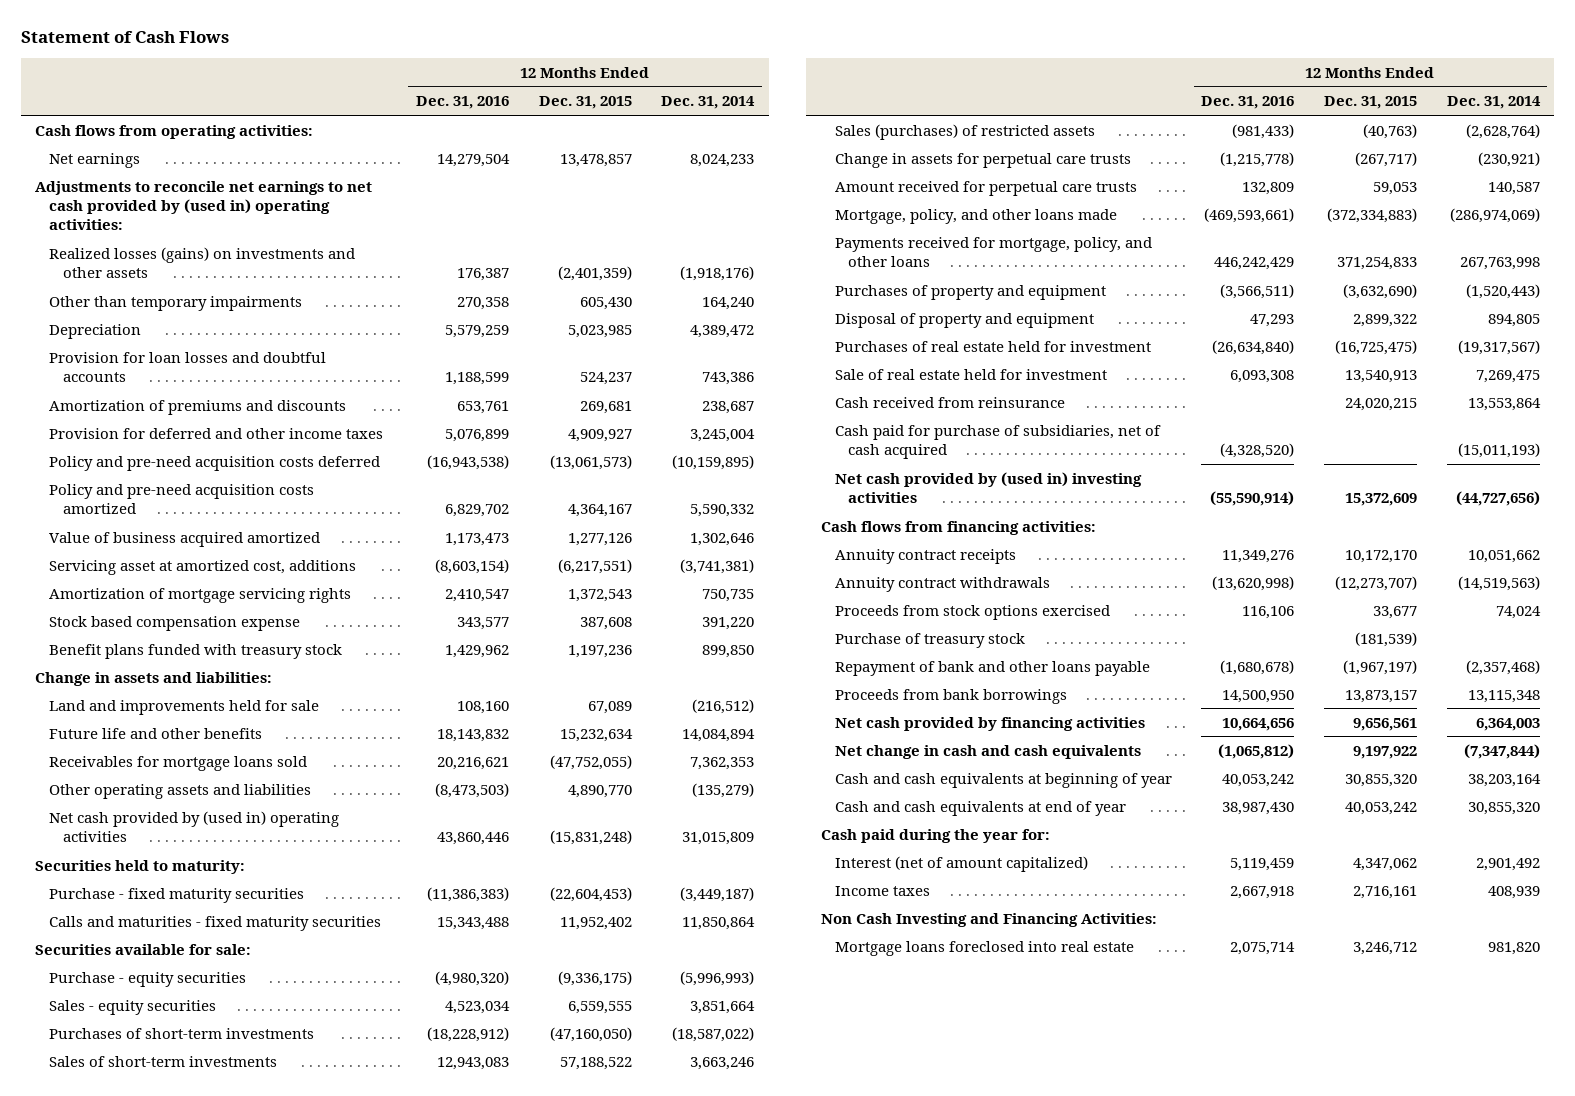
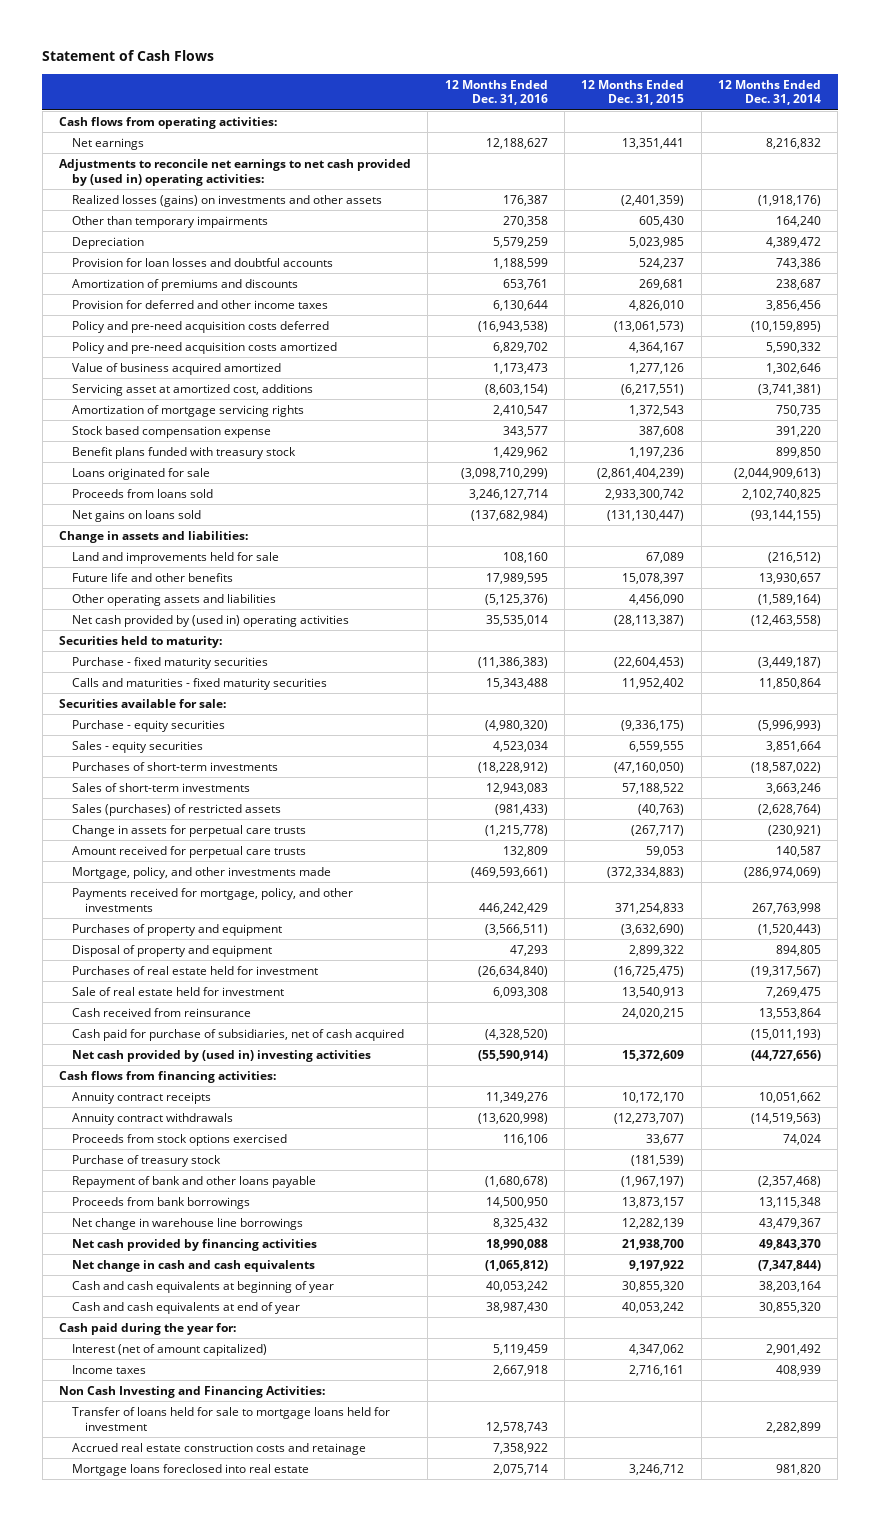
[436,153,510,167] 14,279,504 -> [485,138,548,150] 12,188,627
[559,153,632,167] 13,478,857 -> [622,138,685,150] 13,351,441
[690,153,755,167] 8,024,233 -> [765,138,821,150] 8,216,832
[444,428,509,442] 5,076,899 -> [492,300,548,312] 6,130,644
[567,428,632,442] 4,909,927 -> [629,300,685,312] 4,826,010
[690,428,756,442] 3,245,004 -> [765,300,821,312] 3,856,456
none -> [71,468,210,481] Loans originated for sale
none -> [71,489,213,499] Proceeds from loans sold
none -> [71,510,201,523] Net gains on loans sold
[49,755,308,771] Receivables for mortgage loans sold -> none
[436,728,509,742] 18,143,832 -> [485,573,548,585] 17,989,595
[559,728,633,742] 15,232,634 -> [622,573,685,585] 15,078,397
[682,728,756,742] 14,084,894 -> [758,573,821,585] 13,930,657
[434,782,509,798] (8,473,503) -> [484,594,548,606] (5,125,376)
[567,784,632,798] 4,890,770 -> [629,594,685,606] 4,456,090
[692,782,755,798] (135,279) -> [757,594,821,606] (1,589,164)
[436,831,509,845] 43,860,446 -> [485,615,548,627] 35,535,014
[549,829,632,845] (15,831,248) -> [614,615,685,627] (28,113,387)
[682,831,755,845] 31,015,809 -> [750,615,821,627] (12,463,558)
[834,208,1117,224] Mortgage, policy, and other loans made -> [71,867,331,880] Mortgage, policy, and other investments made
[834,236,1152,267] Payments received for mortgage, policy, and other loans -> [71,888,353,912] Payments received for mortgage, policy, and other investments
none -> [71,1218,303,1231] Net change in warehouse line borrowings
[1222,717,1295,731] 10,664,656 -> [485,1239,548,1251] 18,990,088
[1352,717,1417,731] 9,656,561 -> [622,1239,685,1251] 21,938,700
[1475,717,1540,731] 6,364,003 -> [758,1239,821,1251] 49,843,370
none -> [71,1407,390,1431] Transfer of loans held for sale to mortgage loans held for investment
none -> [71,1443,366,1456] Accrued real estate construction costs and retainage

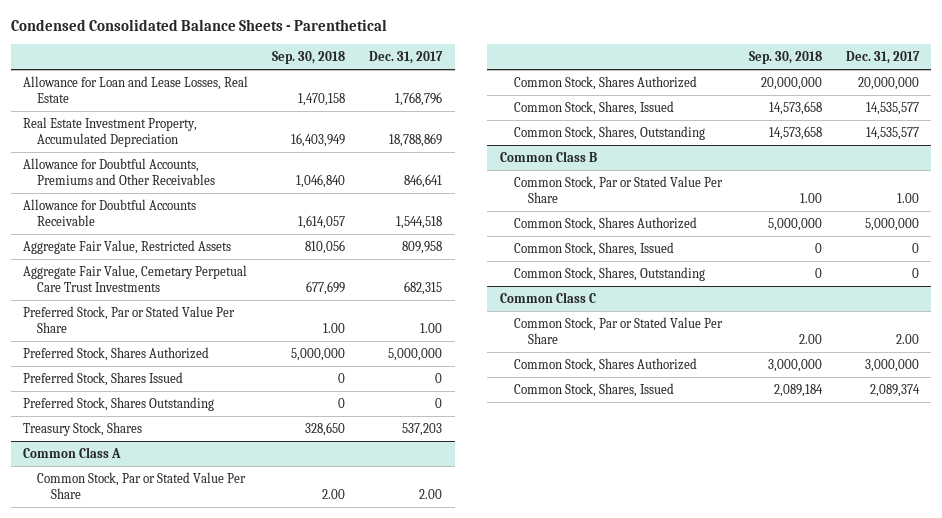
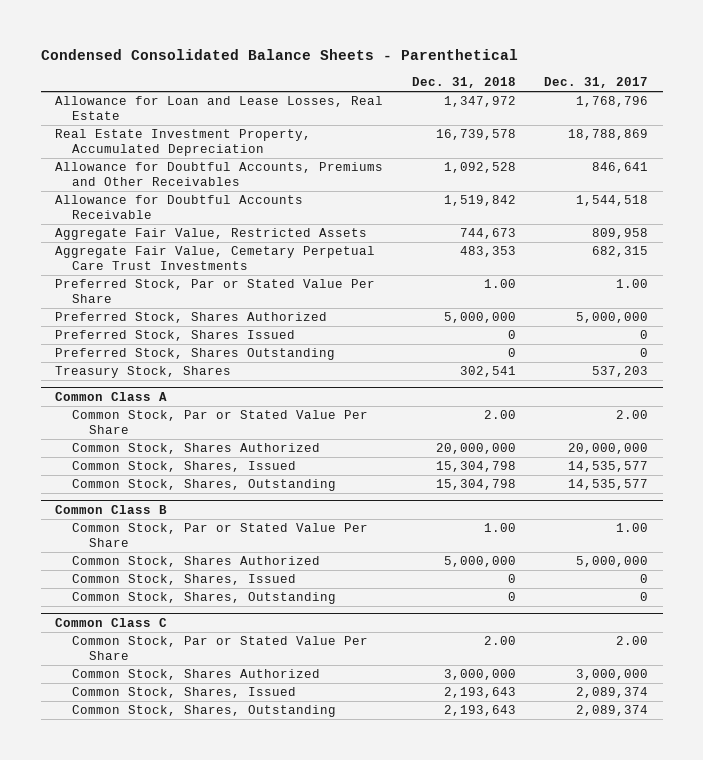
[272,51,346,65] Sep. 30, 2018 -> none
none -> [411,77,516,89] Dec. 31, 2018
none -> [72,705,337,718] Common Stock, Shares, Outstanding

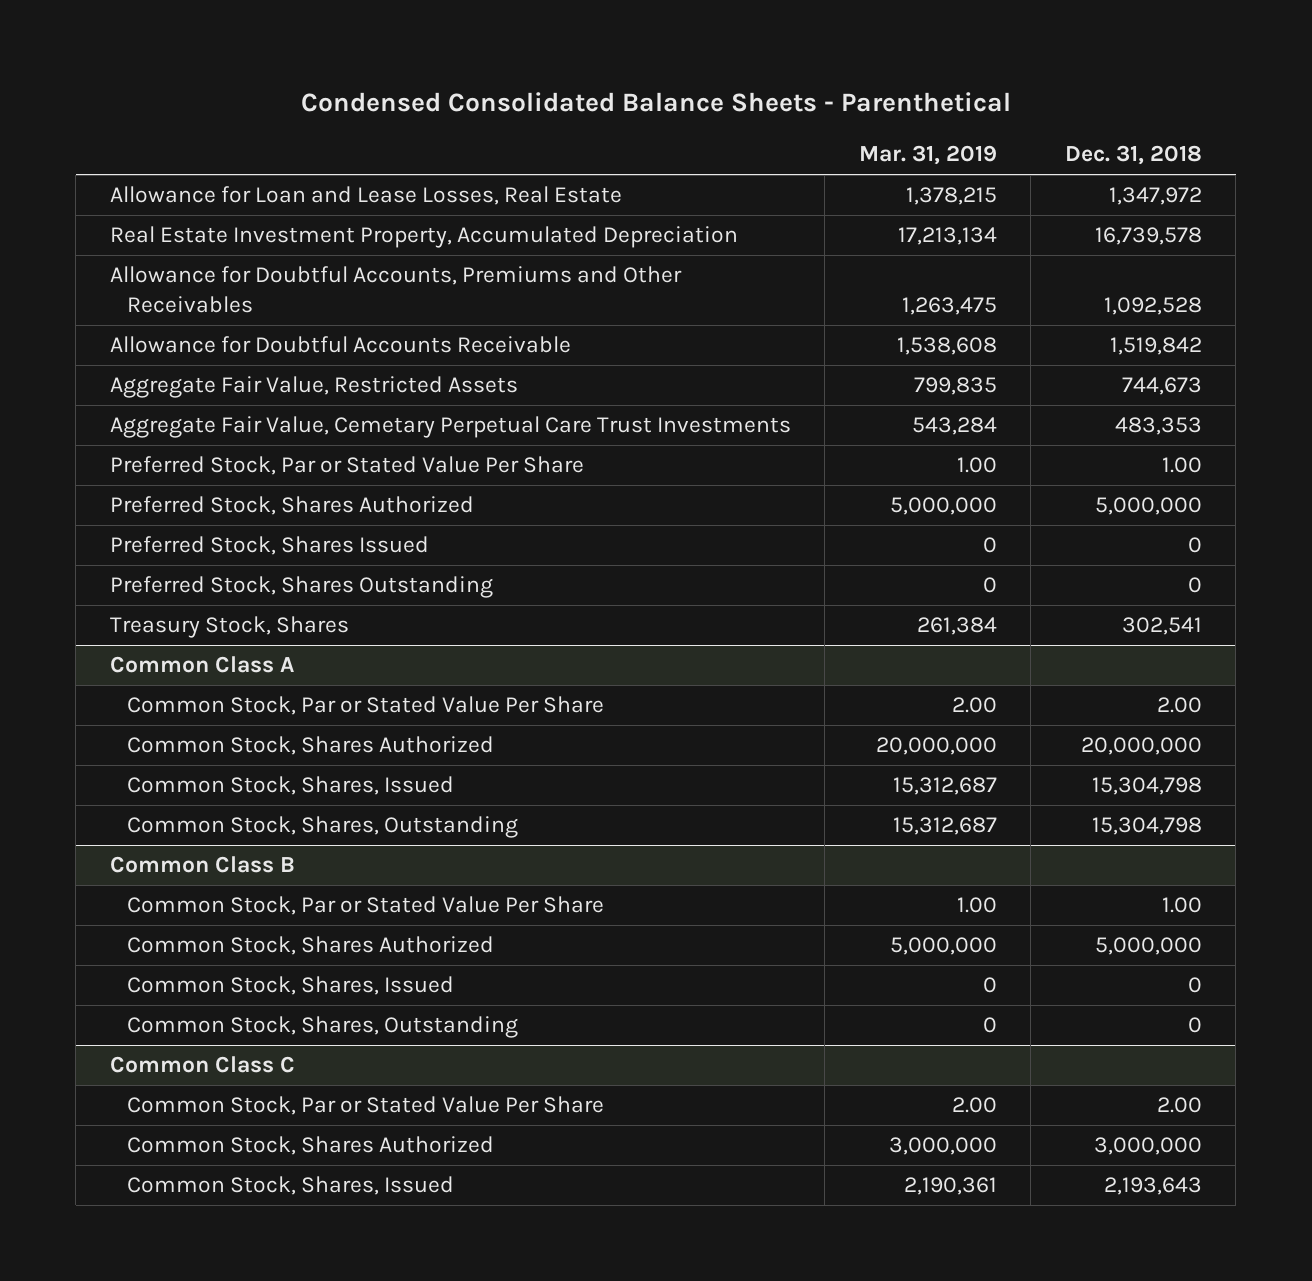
[544,77,649,89] Dec. 31, 2017 -> none
none -> [858,145,997,166] Mar. 31, 2019
[72,705,337,718] Common Stock, Shares, Outstanding -> none

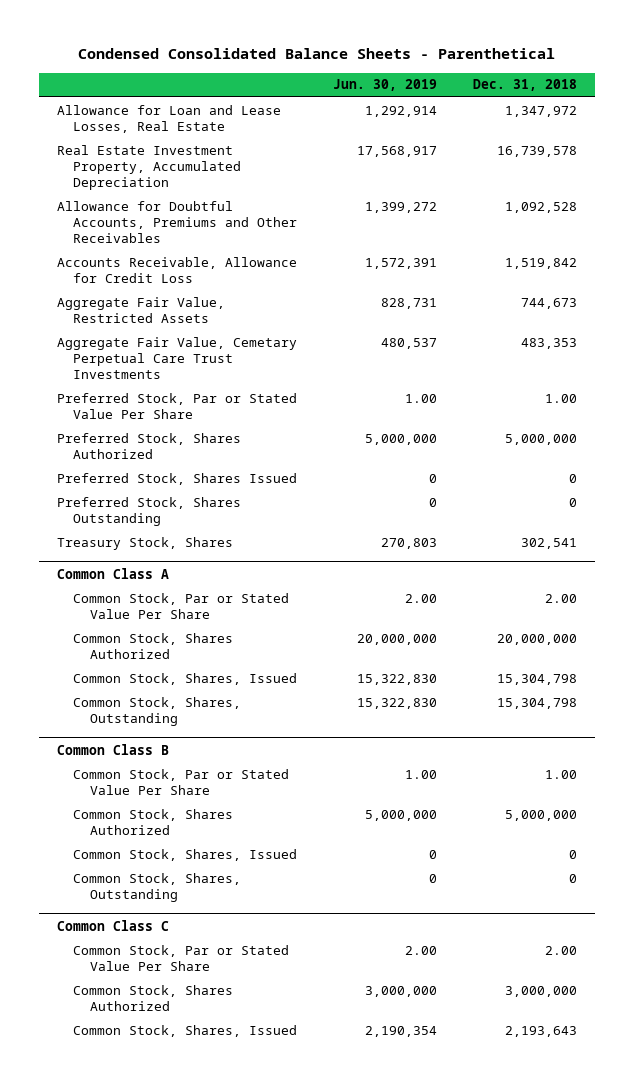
[858,145,997,166] Mar. 31, 2019 -> none
none -> [333,79,438,92] Jun. 30, 2019
[109,336,571,354] Allowance for Doubtful Accounts Receivable -> [57,256,298,283] Accounts Receivable, Allowance for Credit Loss

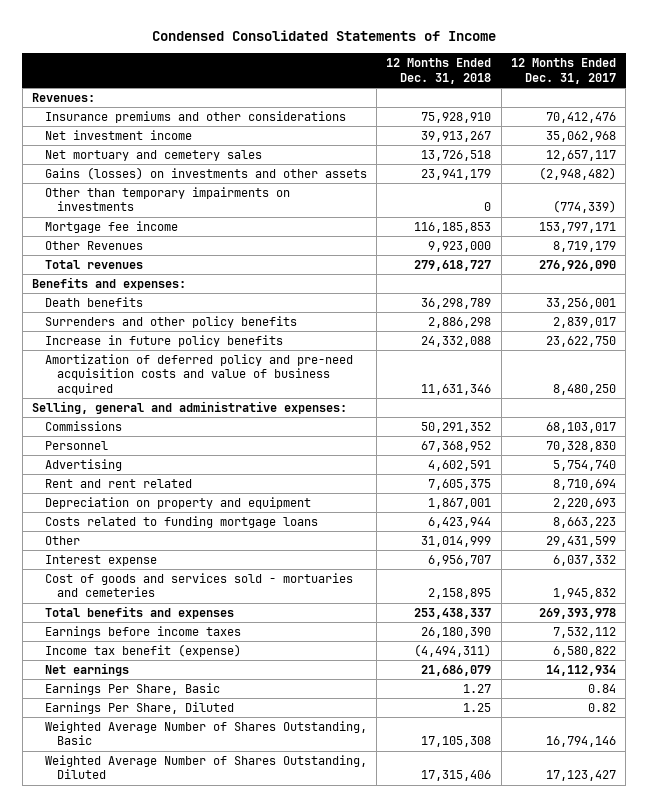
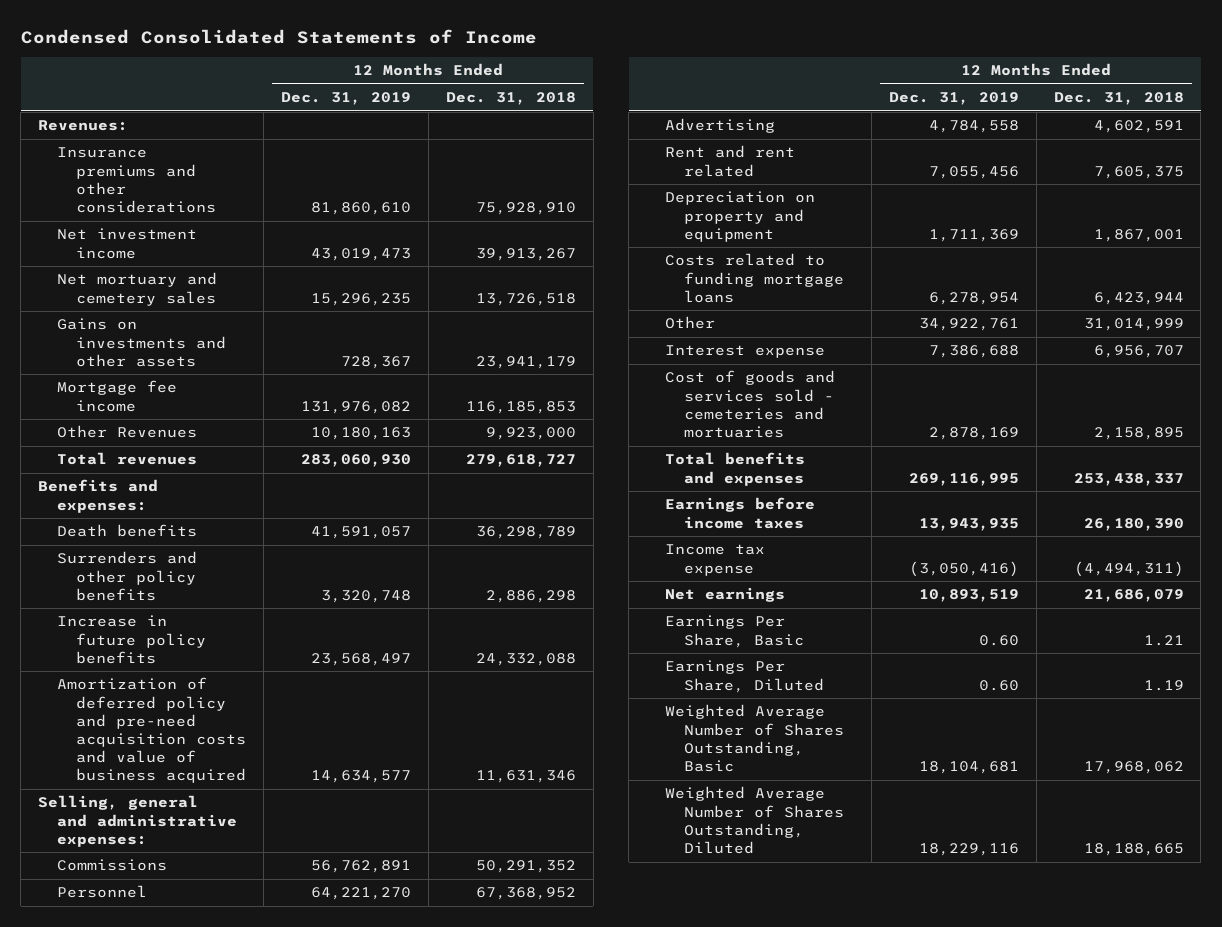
[510,58,616,84] 12 Months Ended Dec. 31, 2017 -> none
none -> [280,92,411,106] Dec. 31, 2019
[44,187,290,212] Other than temporary impairments on investments -> none
[44,167,367,181] Gains (losses) on investments and other assets -> [56,318,226,367] Gains on investments and other assets
[44,573,353,598] Cost of goods and services sold - mortuaries and cemeteries -> [664,370,835,439] Cost of goods and services sold - cemeteries and mortuaries
[44,644,241,658] Income tax benefit (expense) -> [664,544,765,576] Income tax expense
[463,684,492,694] 1.27 -> [1143,634,1184,646] 1.21
[463,703,492,713] 1.25 -> [1143,679,1184,691] 1.19
[421,736,492,748] 17,105,308 -> [1083,761,1184,775] 17,968,062
[421,770,492,782] 17,315,406 -> [1083,843,1184,857] 18,188,665

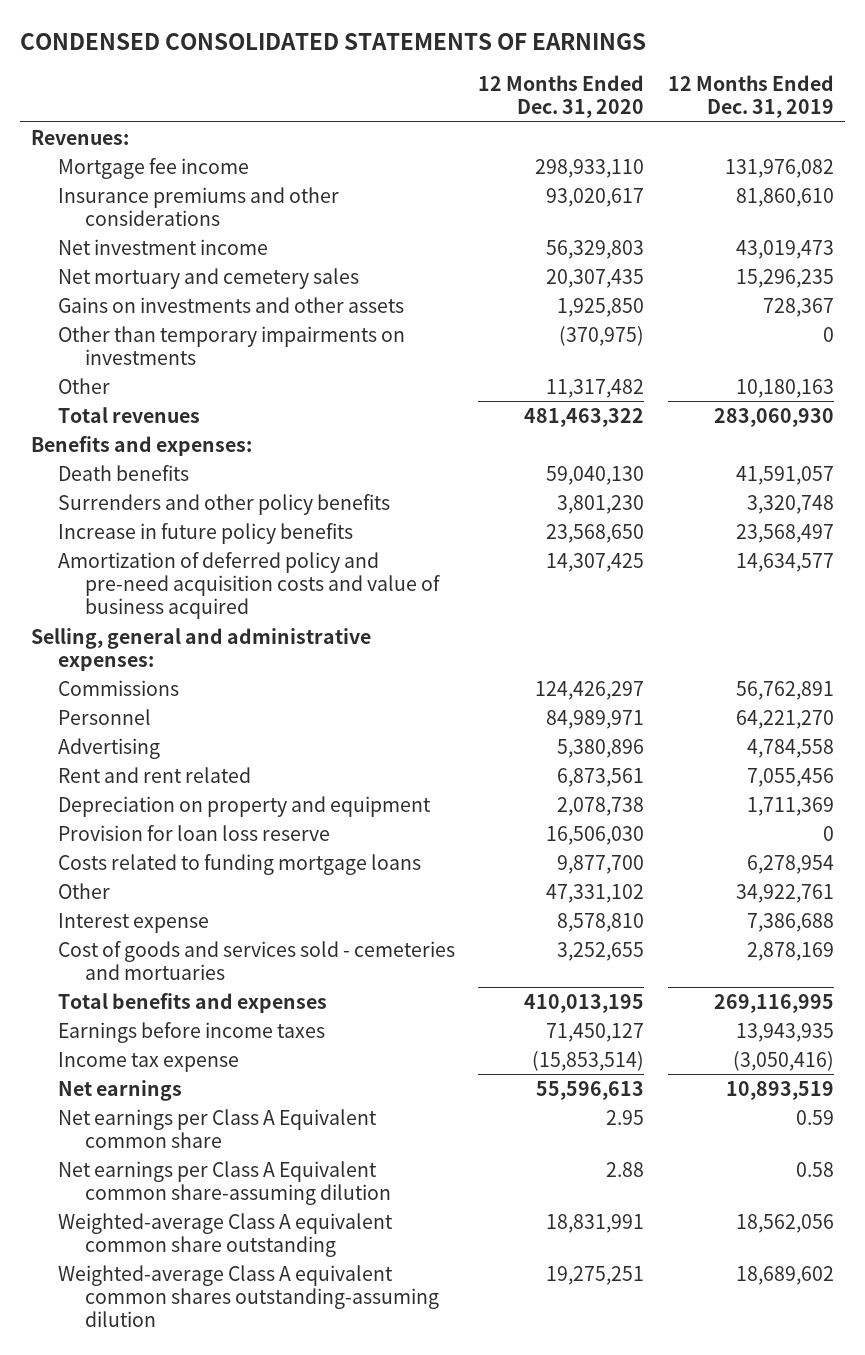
[20,28,537,44] Condensed Consolidated Statements of Income -> [19,32,646,50] CONDENSED CONSOLIDATED STATEMENTS OF EARNINGS
[445,92,576,106] Dec. 31, 2018 -> none
none -> [478,75,645,119] 12 Months Ended Dec. 31, 2020
[56,380,177,412] Mortgage fee income -> [58,157,250,179] Mortgage fee income
none -> [58,325,406,366] Other than temporary impairments on investments
[56,425,197,439] Other Revenues -> [58,377,111,394] Other
none -> [58,824,331,841] Provision for loan loss reserve
[664,615,804,648] Earnings Per Share, Basic -> [58,1108,378,1149] Net earnings per Class A Equivalent common share
[978,634,1019,646] 0.60 -> [795,1109,834,1125] 0.59
[664,660,824,693] Earnings Per Share, Diluted -> [58,1160,392,1206] Net earnings per Class A Equivalent common share-assuming dilution
[978,679,1019,691] 0.60 -> [795,1161,834,1177] 0.58
[664,704,844,773] Weighted Average Number of Shares Outstanding, Basic -> [58,1212,394,1258] Weighted-average Class A equivalent common share outstanding
[918,761,1019,775] 18,104,681 -> [735,1213,834,1233] 18,562,056
[664,786,844,855] Weighted Average Number of Shares Outstanding, Diluted -> [58,1264,440,1328] Weighted-average Class A equivalent common shares outstanding-assuming dilution
[918,843,1019,857] 18,229,116 -> [735,1265,834,1285] 18,689,602

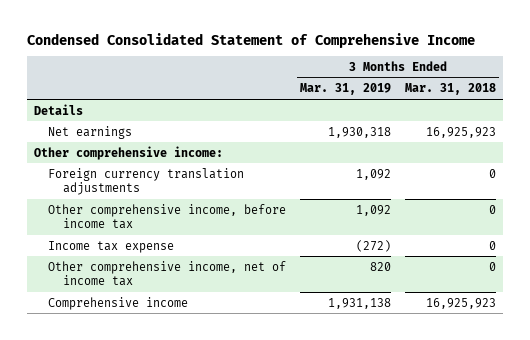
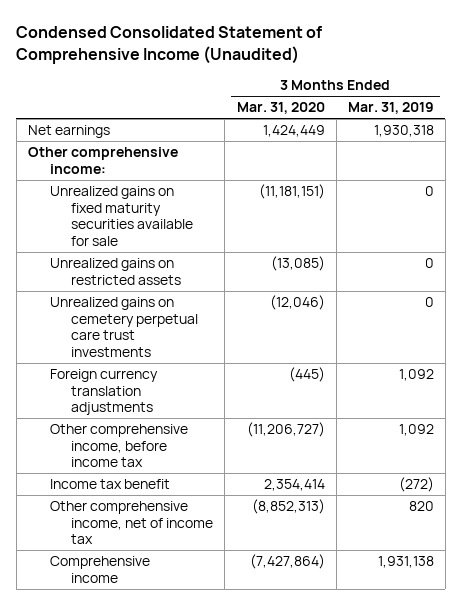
[26,32,475,48] Condensed Consolidated Statement of Comprehensive Income -> [16,26,323,65] Condensed Consolidated Statement of Comprehensive Income (Unaudited)
[404,83,496,96] Mar. 31, 2018 -> none
none -> [236,102,325,115] Mar. 31, 2020
[33,103,83,115] Details -> none
none -> [49,186,194,246] Unrealized gains on fixed maturity securities available for sale
none -> [49,258,182,285] Unrealized gains on restricted assets
none -> [49,297,199,357] Unrealized gains on cemetery perpetual care trust investments
[48,240,175,253] Income tax expense -> [49,479,170,490] Income tax benefit

